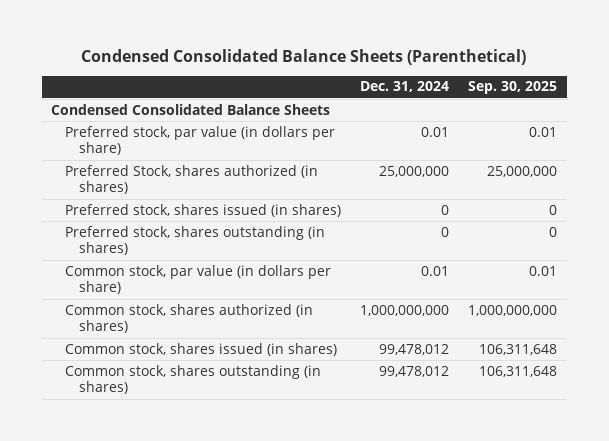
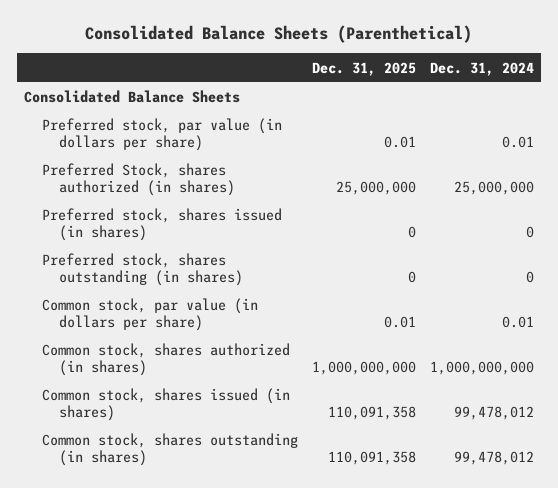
[81,49,527,66] Condensed Consolidated Balance Sheets (Parenthetical) -> [85,25,473,44] Consolidated Balance Sheets (Parenthetical)
[468,81,558,95] Sep. 30, 2025 -> none
none -> [311,61,416,76] Dec. 31, 2025
[51,103,331,115] Condensed Consolidated Balance Sheets -> [23,90,240,104] Consolidated Balance Sheets

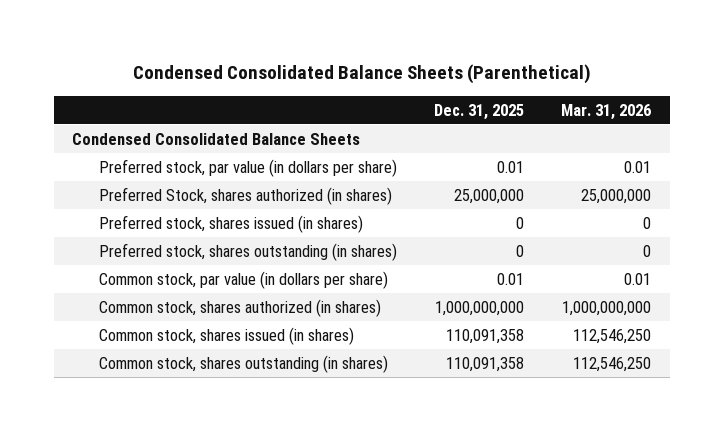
[85,25,473,44] Consolidated Balance Sheets (Parenthetical) -> [132,64,591,85] Condensed Consolidated Balance Sheets (Parenthetical)
[430,61,535,76] Dec. 31, 2024 -> none
none -> [561,103,652,120] Mar. 31, 2026
[23,90,240,104] Consolidated Balance Sheets -> [72,132,361,145] Condensed Consolidated Balance Sheets

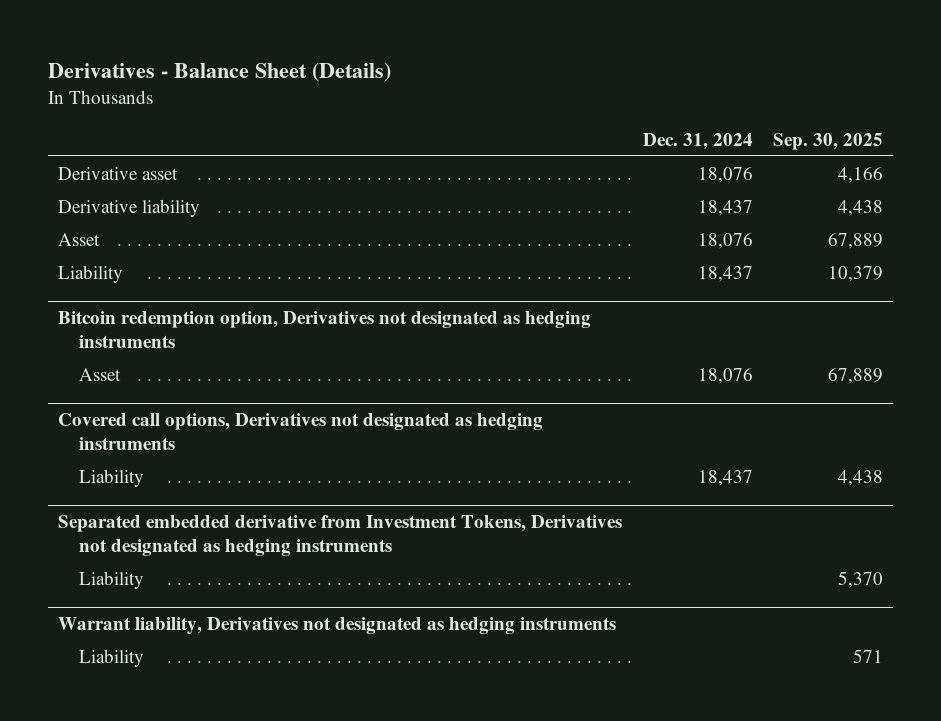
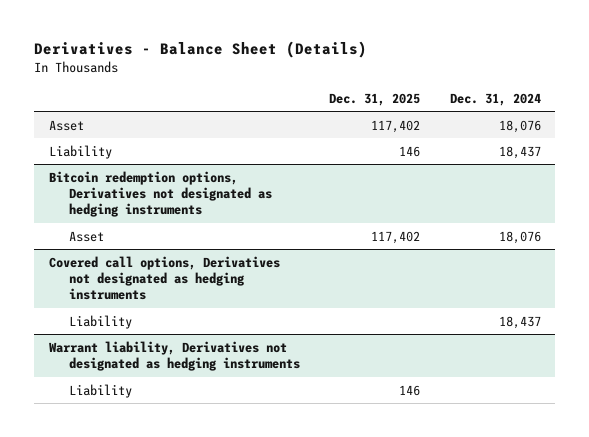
[772,132,883,150] Sep. 30, 2025 -> none
none -> [329,92,421,106] Dec. 31, 2025
[58,166,179,180] Derivative asset -> none
[58,198,201,217] Derivative liability -> none
[58,310,592,348] Bitcoin redemption option, Derivatives not designated as hedging instruments -> [48,170,273,218] Bitcoin redemption options, Derivatives not designated as hedging instruments
[58,514,623,556] Separated embedded derivative from Investment Tokens, Derivatives not designated as hedging instruments -> none
[78,570,144,589] Liability -> none

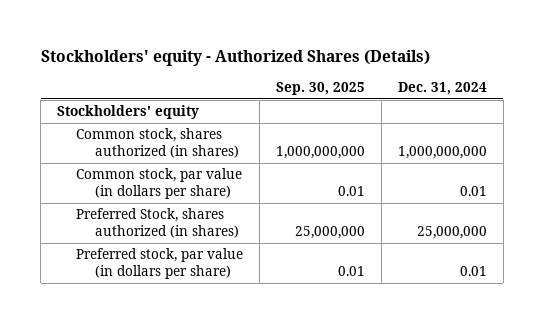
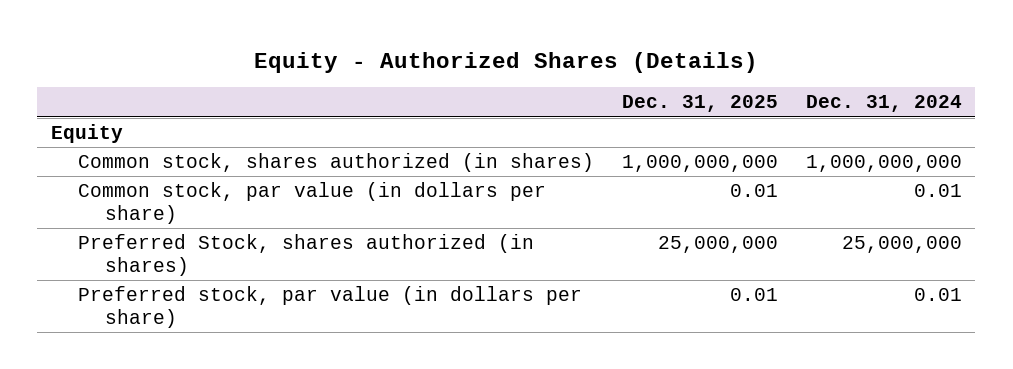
[40,49,430,66] Stockholders' equity - Authorized Shares (Details) -> [254,51,759,73] Equity - Authorized Shares (Details)
[276,81,366,95] Sep. 30, 2025 -> none
none -> [621,95,778,113] Dec. 31, 2025
[57,105,200,120] Stockholders' equity -> [51,124,124,144] Equity

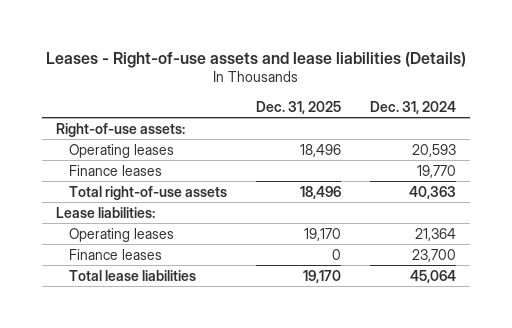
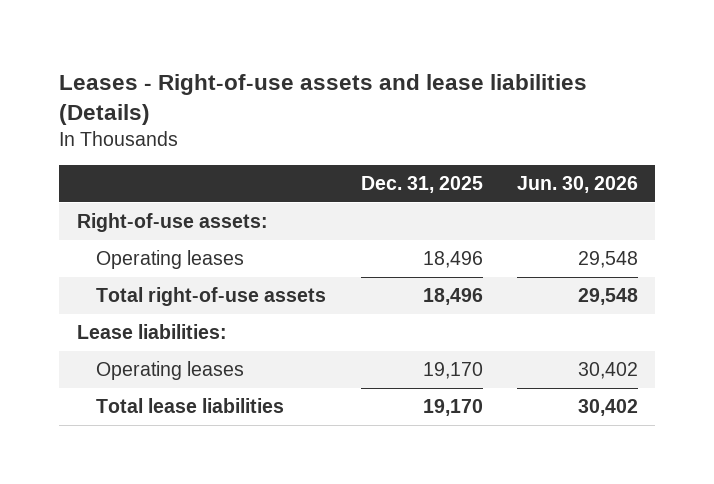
[369,100,456,114] Dec. 31, 2024 -> none
none -> [516,176,638,194] Jun. 30, 2026
[68,164,162,176] Finance leases -> none
[68,248,162,260] Finance leases -> none

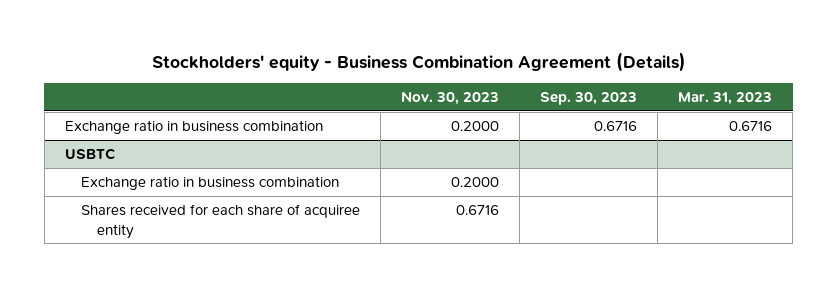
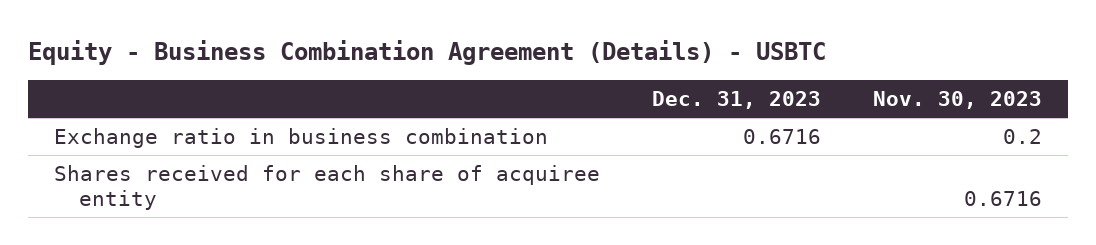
[151,51,686,72] Stockholders' equity - Business Combination Agreement (Details) -> [28,39,827,65] Equity - Business Combination Agreement (Details) - USBTC
[540,92,638,106] Sep. 30, 2023 -> none
[678,92,773,106] Mar. 31, 2023 -> none
none -> [651,91,821,110] Dec. 31, 2023
[64,148,116,161] USBTC -> none
[81,176,340,191] Exchange ratio in business combination -> none
[451,121,500,132] 0.2000 -> [1002,128,1042,144] 0.2

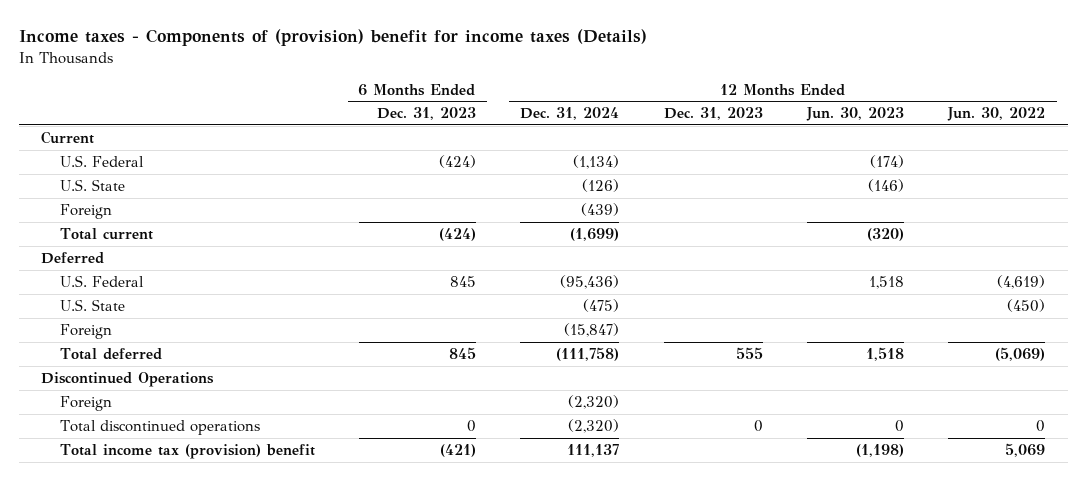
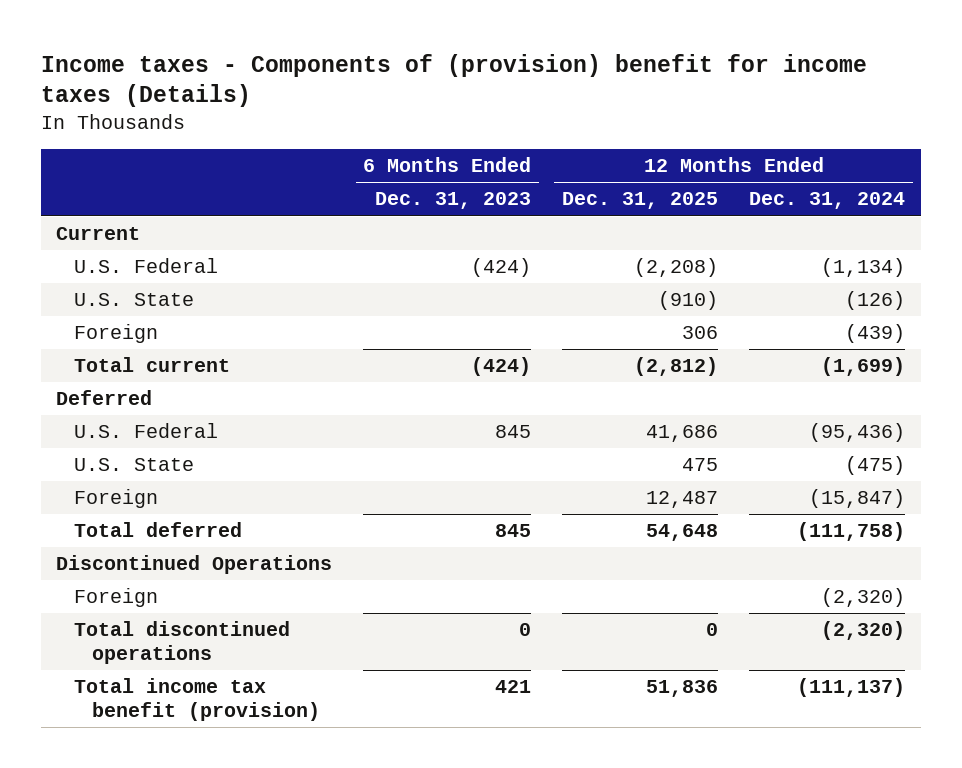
[663,107,763,121] Dec. 31, 2023 -> none
[806,107,905,122] Jun. 30, 2023 -> none
[947,107,1046,122] Jun. 30, 2022 -> none
none -> [562,192,719,210] Dec. 31, 2025
[59,444,315,460] Total income tax (provision) benefit -> [74,678,320,721] Total income tax benefit (provision)
[439,444,476,458] (421) -> [495,680,532,694] 421
[567,444,620,458] 111,137 -> [797,678,906,698] (111,137)

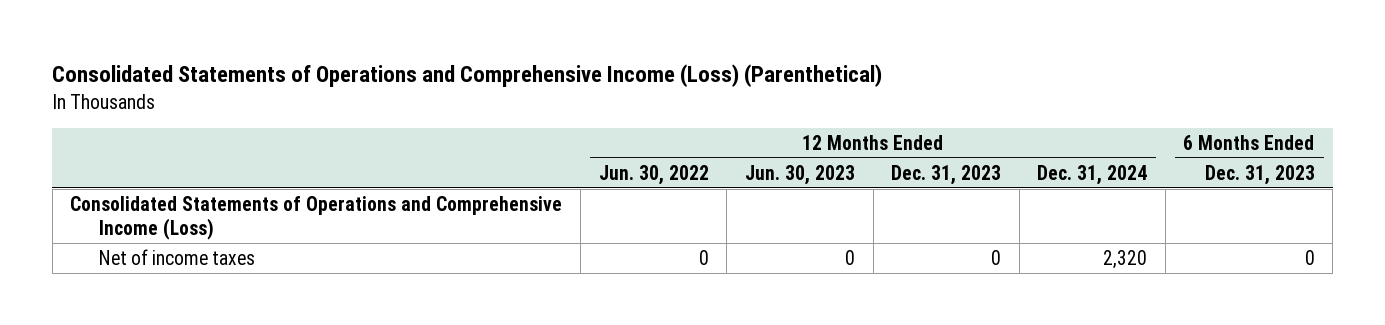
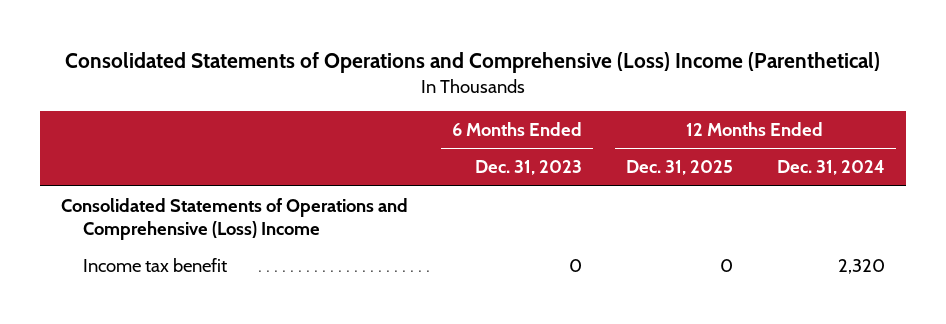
[52,64,883,88] Consolidated Statements of Operations and Comprehensive Income (Loss) (Parenthetical) -> [65,52,881,74] Consolidated Statements of Operations and Comprehensive (Loss) Income (Parenthetical)
[598,164,709,185] Jun. 30, 2022 -> none
[744,164,855,185] Jun. 30, 2023 -> none
[891,164,1002,185] Dec. 31, 2023 -> none
none -> [625,160,733,176] Dec. 31, 2025
[70,195,563,240] Consolidated Statements of Operations and Comprehensive Income (Loss) -> [61,198,409,240] Consolidated Statements of Operations and Comprehensive (Loss) Income
[98,248,255,265] Net of income taxes -> [83,258,228,273] Income tax benefit

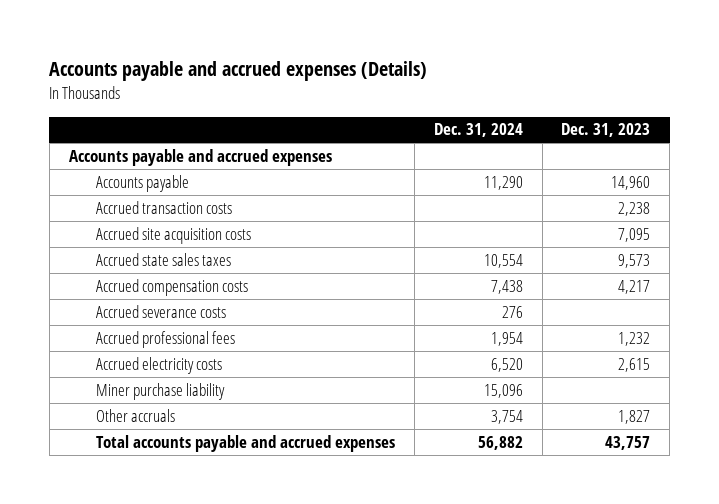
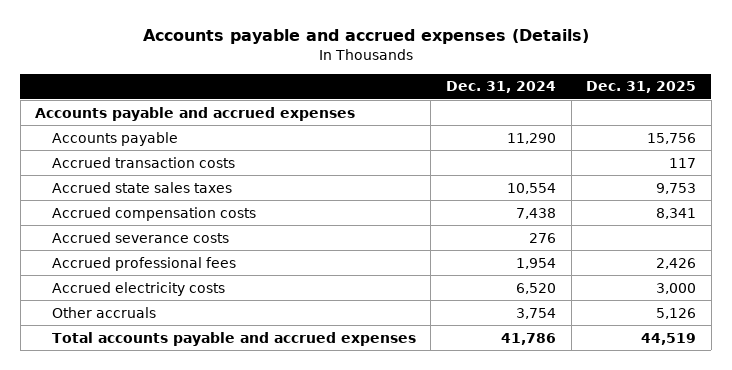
[561,123,651,138] Dec. 31, 2023 -> none
none -> [586,81,697,94] Dec. 31, 2025
[95,226,251,244] Accrued site acquisition costs -> none
[95,382,225,400] Miner purchase liability -> none
[477,435,523,450] 56,882 -> [500,332,556,345] 41,786

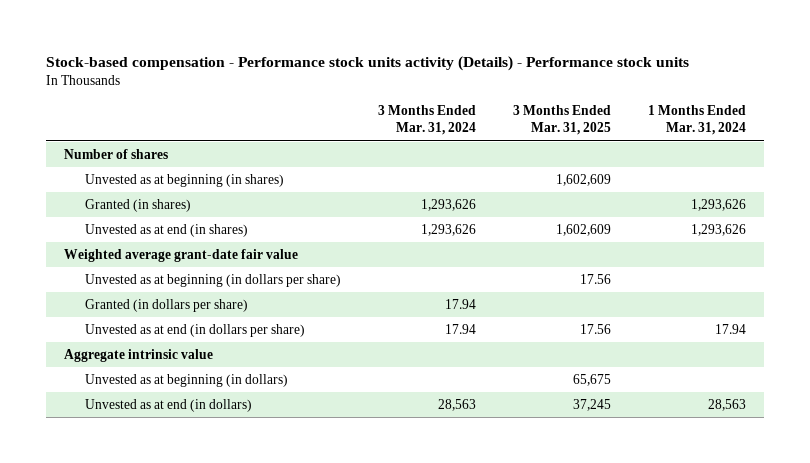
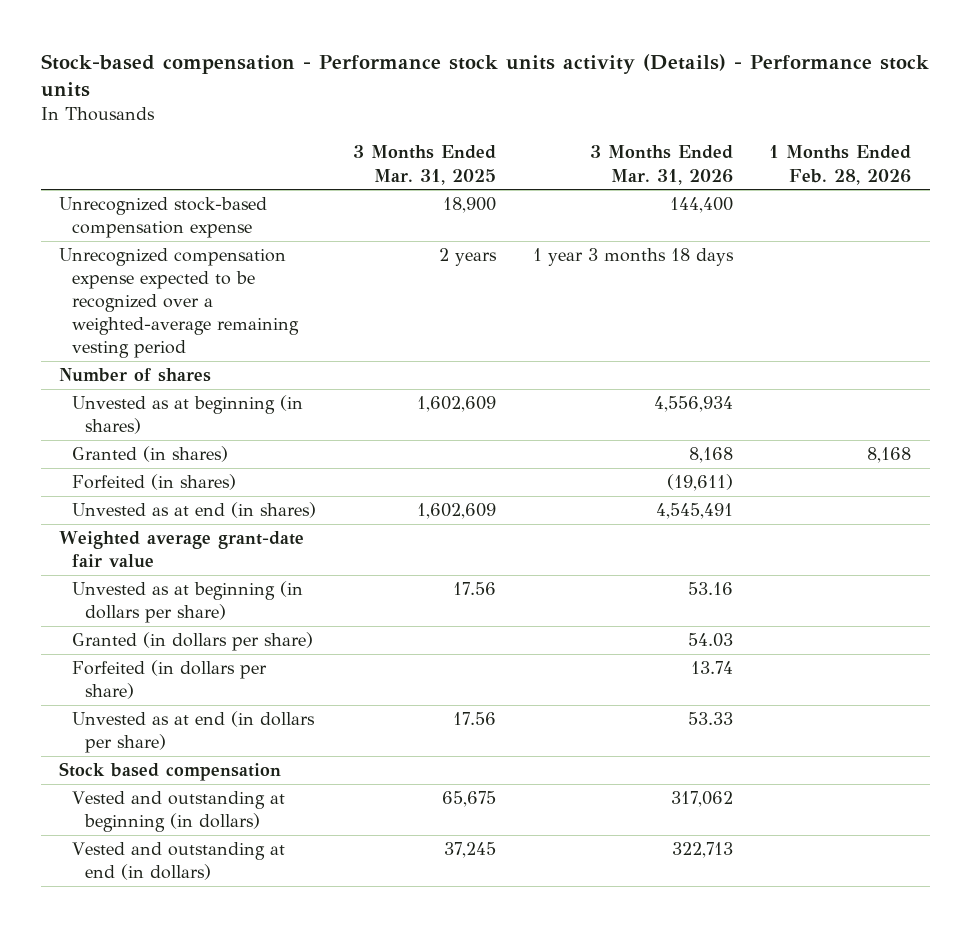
[377,105,476,136] 3 Months Ended Mar. 31, 2024 -> none
[647,105,746,136] 1 Months Ended Mar. 31, 2024 -> none
none -> [589,145,733,185] 3 Months Ended Mar. 31, 2026
none -> [769,145,912,185] 1 Months Ended Feb. 28, 2026
none -> [59,197,268,239] Unrecognized stock-based compensation expense
none -> [59,248,300,359] Unrecognized compensation expense expected to be recognized over a weighted-average remaining vesting period
none -> [72,474,237,491] Forfeited (in shares)
none -> [72,660,268,700] Forfeited (in dollars per share)
[64,349,214,363] Aggregate intrinsic value -> [59,762,282,782] Stock based compensation
[84,374,288,388] Unvested as at beginning (in dollars) -> [72,791,286,833] Vested and outstanding at beginning (in dollars)
[84,399,252,413] Unvested as at end (in dollars) -> [72,842,286,881] Vested and outstanding at end (in dollars)

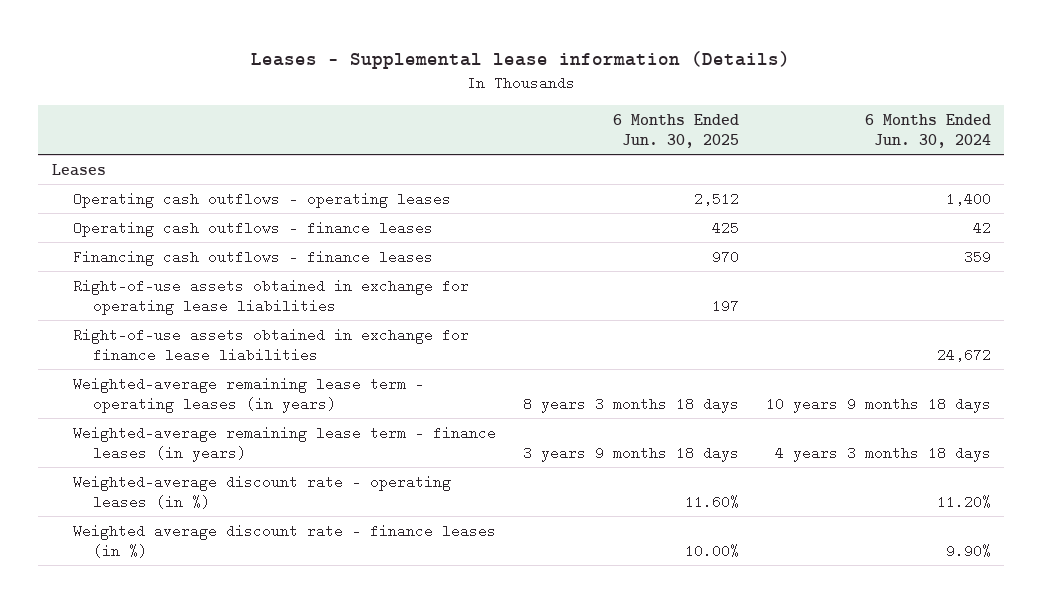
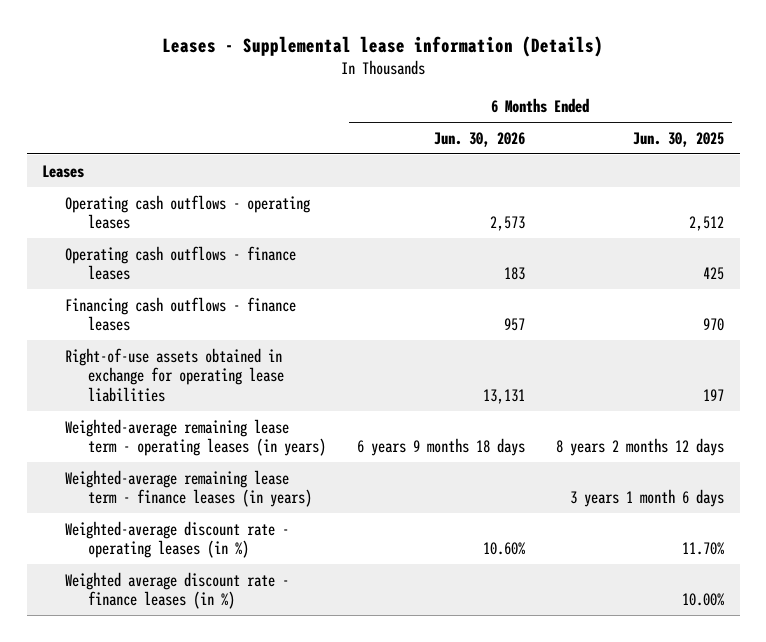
[864,113,991,149] 6 Months Ended Jun. 30, 2024 -> none
none -> [433,131,525,147] Jun. 30, 2026
[72,327,469,362] Right-of-use assets obtained in exchange for finance lease liabilities -> none
[522,396,739,413] 8 years 3 months 18 days -> [555,438,724,457] 8 years 2 months 12 days
[522,445,739,462] 3 years 9 months 18 days -> [569,489,724,508] 3 years 1 month 6 days
[684,494,739,509] 11.60% -> [681,542,724,556] 11.70%

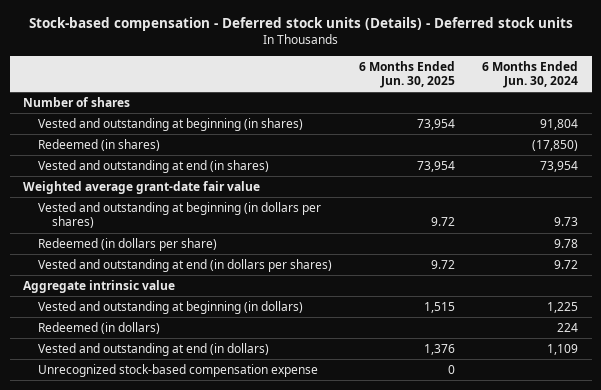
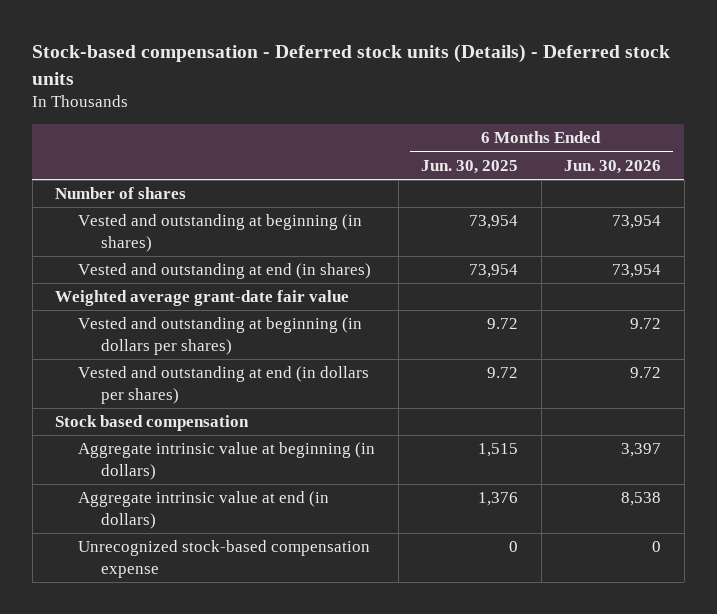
[482,60,579,88] 6 Months Ended Jun. 30, 2024 -> none
none -> [564,159,662,174] Jun. 30, 2026
[37,138,160,151] Redeemed (in shares) -> none
[37,237,217,251] Redeemed (in dollars per share) -> none
[37,321,160,334] Redeemed (in dollars) -> none
[23,279,176,293] Aggregate intrinsic value -> [55,415,250,432] Stock based compensation
[37,300,303,314] Vested and outstanding at beginning (in dollars) -> [77,442,375,480] Aggregate intrinsic value at beginning (in dollars)
[37,342,269,356] Vested and outstanding at end (in dollars) -> [77,491,329,529] Aggregate intrinsic value at end (in dollars)

